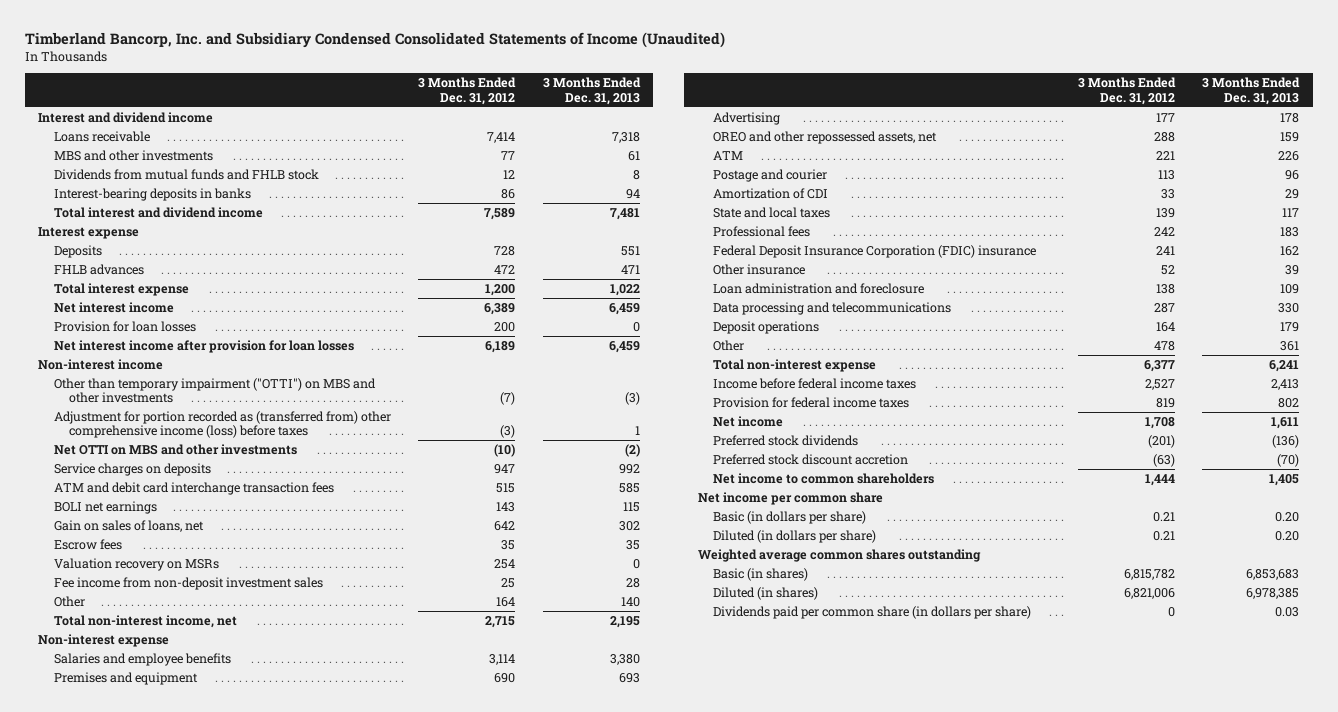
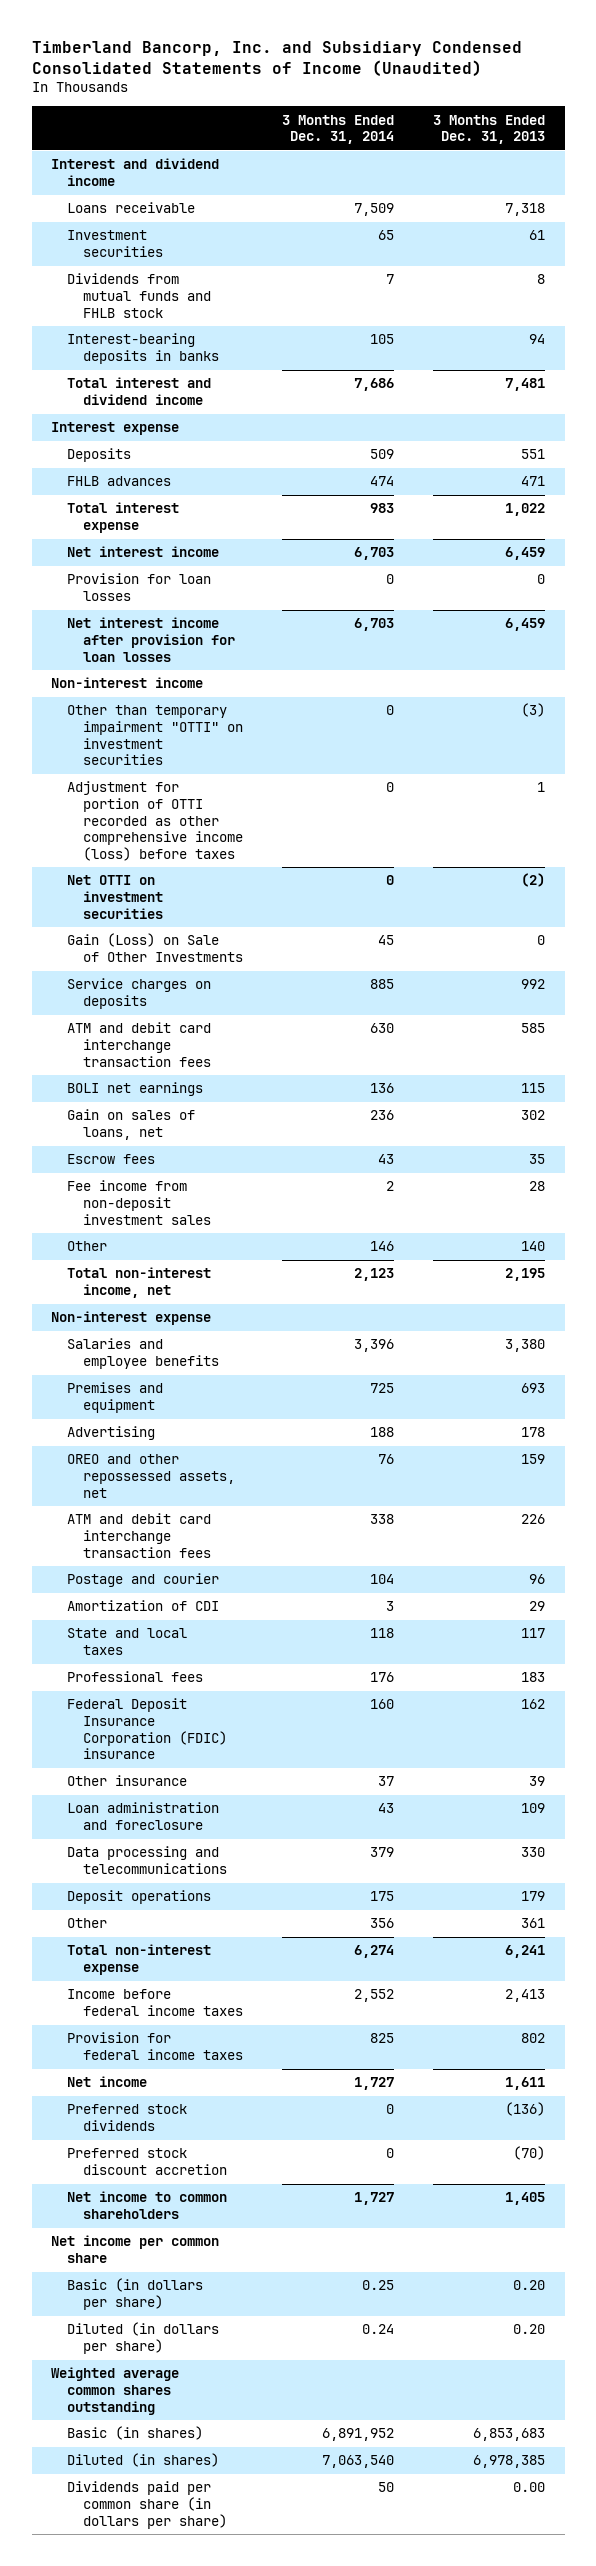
[418,77,517,105] 3 Months Ended Dec. 31, 2012 -> none
none -> [282,114,395,145] 3 Months Ended Dec. 31, 2014
[53,149,213,161] MBS and other investments -> [67,230,164,257] Investment securities
[53,377,376,404] Other than temporary impairment ("OTTI") on MBS and other investments -> [67,705,244,766] Other than temporary impairment "OTTI" on investment securities
[53,410,391,439] Adjustment for portion recorded as (transferred from) other comprehensive income (loss) before taxes -> [67,781,244,861] Adjustment for portion of OTTI recorded as other comprehensive income (loss) before taxes
[53,443,297,455] Net OTTI on MBS and other investments -> [67,875,164,919] Net OTTI on investment securities
none -> [67,933,244,962] Gain (Loss) on Sale of Other Investments
[53,557,219,571] Valuation recovery on MSRs -> none
[713,150,744,160] ATM -> [67,1513,212,1558] ATM and debit card interchange transaction fees
[1275,606,1300,617] 0.03 -> [513,2482,546,2493] 0.00

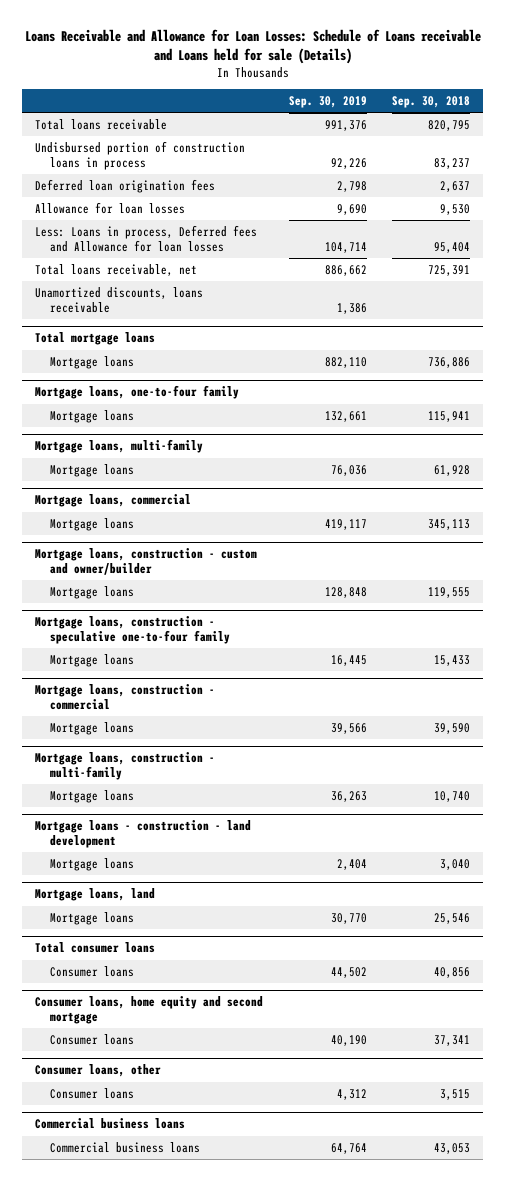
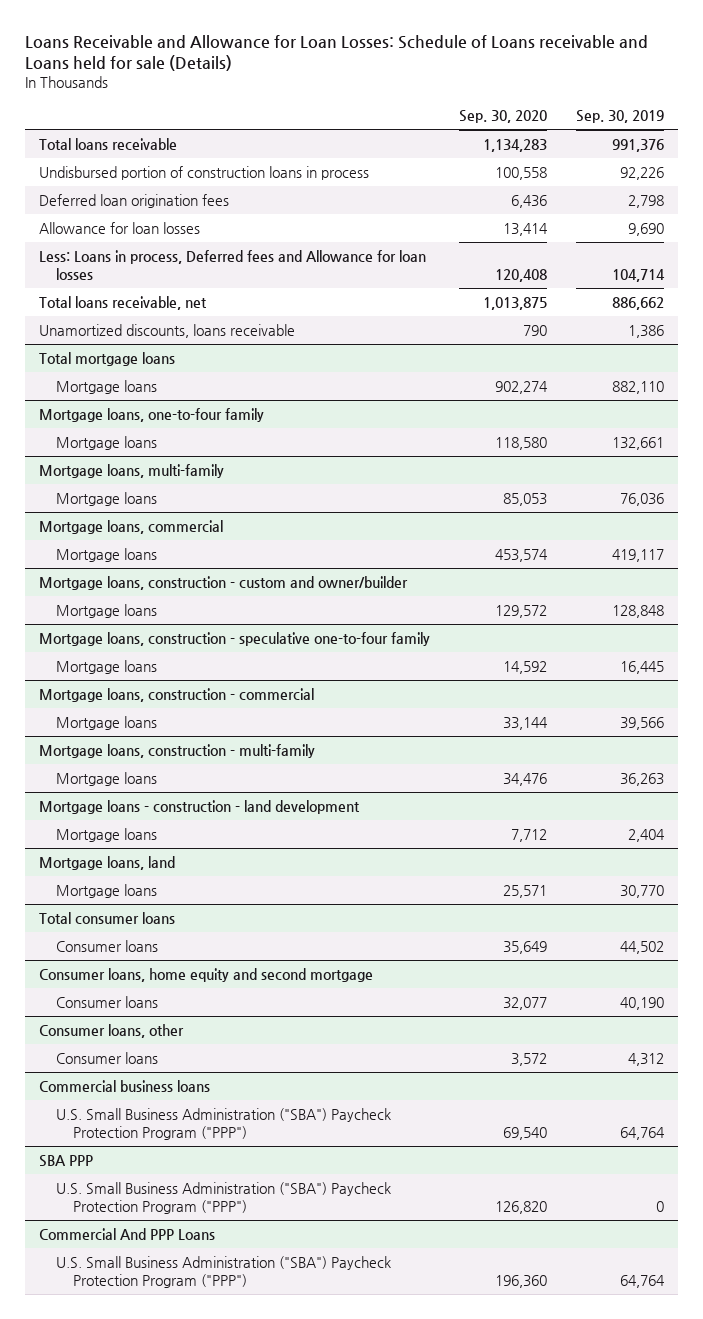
[392,96,471,109] Sep. 30, 2018 -> none
none -> [458,109,547,123] Sep. 30, 2020
[50,1141,201,1153] Commercial business loans -> [56,1107,392,1140] U.S. Small Business Administration ("SBA") Paycheck Protection Program ("PPP")
none -> [39,1154,94,1167] SBA PPP
none -> [56,1181,392,1214] U.S. Small Business Administration ("SBA") Paycheck Protection Program ("PPP")
none -> [39,1227,216,1240] Commercial And PPP Loans
none -> [56,1255,392,1288] U.S. Small Business Administration ("SBA") Paycheck Protection Program ("PPP")

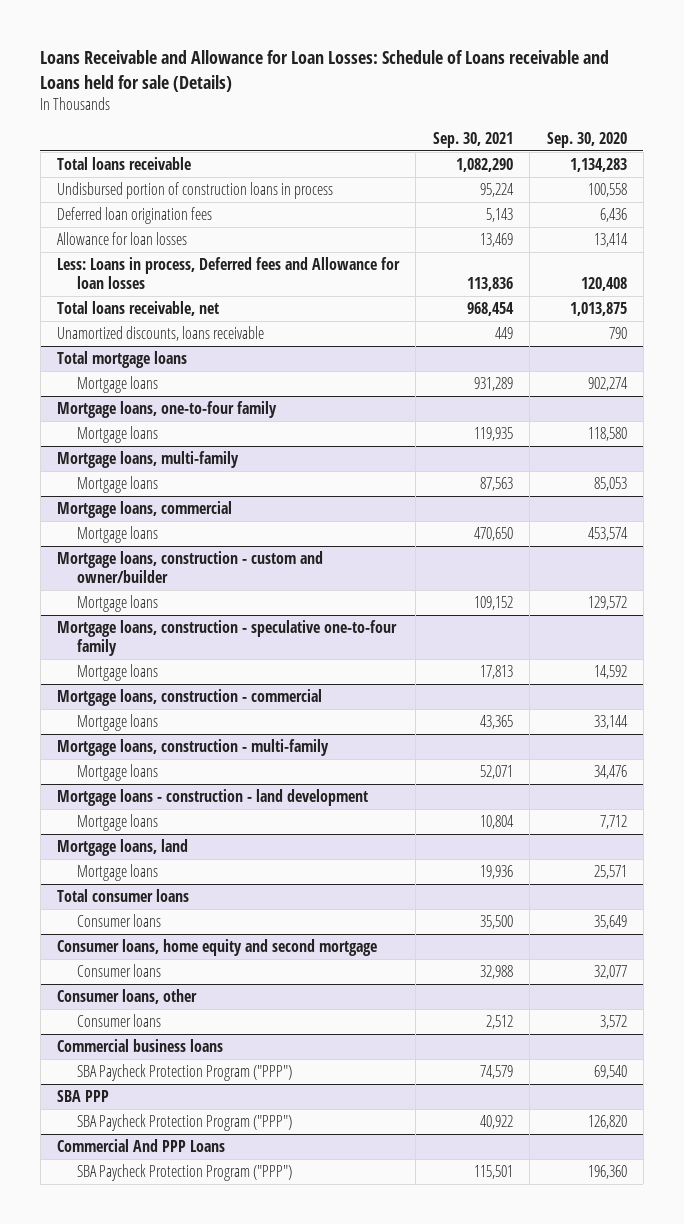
[575,109,664,123] Sep. 30, 2019 -> none
none -> [432,131,513,148] Sep. 30, 2021
[56,1107,392,1140] U.S. Small Business Administration ("SBA") Paycheck Protection Program ("PPP") -> [77,1064,293,1082] SBA Paycheck Protection Program ("PPP")
[56,1181,392,1214] U.S. Small Business Administration ("SBA") Paycheck Protection Program ("PPP") -> [77,1114,293,1132] SBA Paycheck Protection Program ("PPP")
[56,1255,392,1288] U.S. Small Business Administration ("SBA") Paycheck Protection Program ("PPP") -> [77,1164,293,1182] SBA Paycheck Protection Program ("PPP")

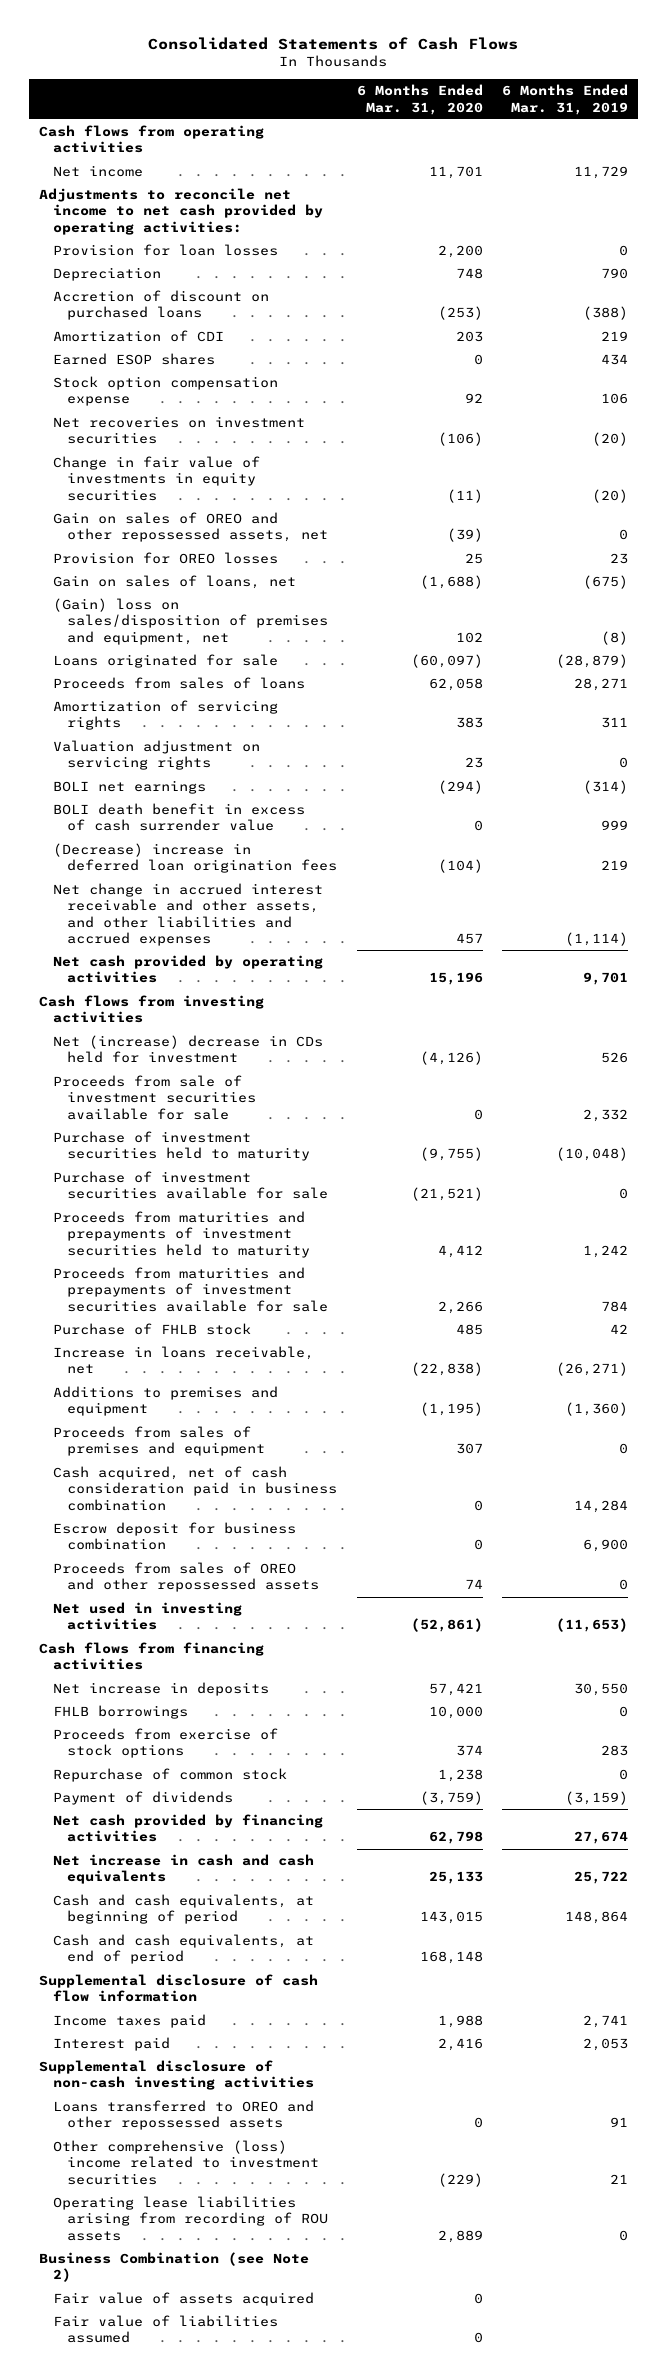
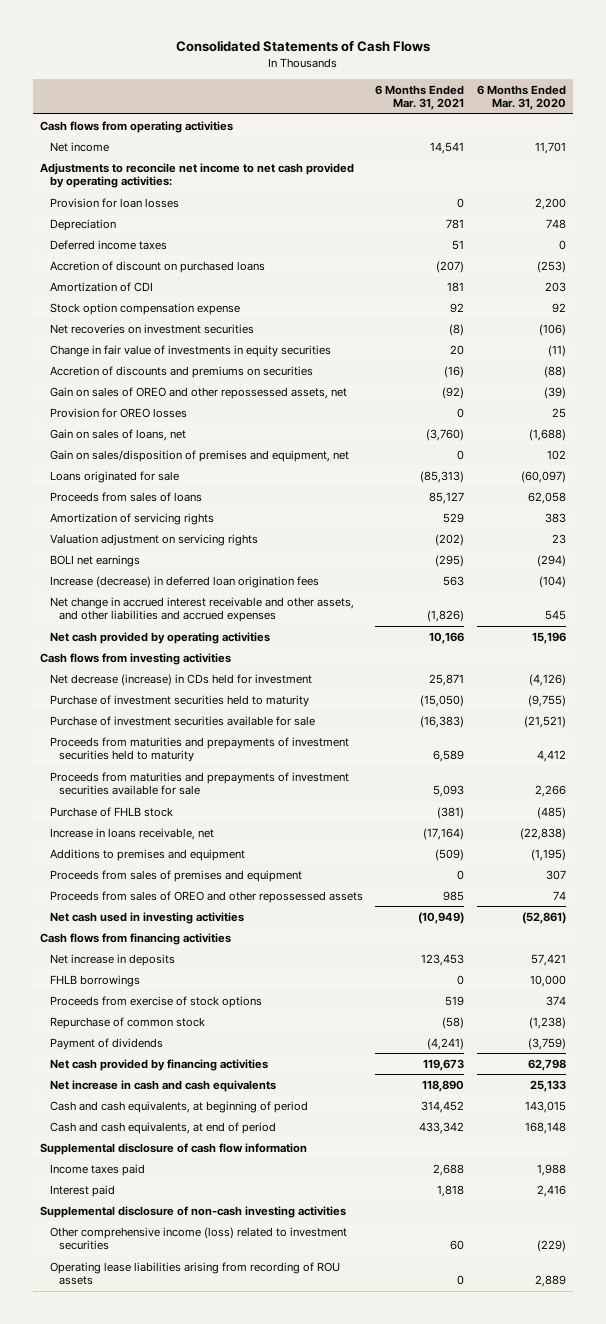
[502,84,629,115] 6 Months Ended Mar. 31, 2019 -> none
none -> [375,84,465,111] 6 Months Ended Mar. 31, 2021
none -> [49,239,167,250] Deferred income taxes
[53,353,216,366] Earned ESOP shares -> none
none -> [49,365,313,378] Accretion of discounts and premiums on securities
[53,598,329,645] (Gain) loss on sales/disposition of premises and equipment, net -> [49,449,349,462] Gain on sales/disposition of premises and equipment, net
[53,803,306,832] BOLI death benefit in excess of cash surrender value -> none
[53,843,338,874] (Decrease) increase in deferred loan origination fees -> [49,575,319,588] Increase (decrease) in deferred loan origination fees
[455,933,483,945] 457 -> [545,610,567,621] 545
[53,1075,257,1120] Proceeds from sale of investment securities available for sale -> none
[53,1035,324,1064] Net (increase) decrease in CDs held for investment -> [49,673,312,686] Net decrease (increase) in CDs held for investment
[455,1324,483,1336] 485 -> [537,806,567,819] (485)
[53,1466,338,1511] Cash acquired, net of cash consideration paid in business combination -> none
[53,1522,297,1551] Escrow deposit for business combination -> none
[53,1602,243,1631] Net used in investing activities -> [49,911,244,924] Net cash used in investing activities
[437,1769,483,1783] 1,238 -> [529,1016,567,1029] (1,238)
[53,2100,315,2131] Loans transferred to OREO and other repossessed assets -> none
[53,2140,320,2185] Other comprehensive (loss) income related to investment securities -> [49,1226,347,1251] Other comprehensive income (loss) related to investment securities
[38,2252,309,2283] Business Combination (see Note 2) -> none
[53,2292,315,2307] Fair value of assets acquired -> none
[53,2315,279,2344] Fair value of liabilities assumed -> none

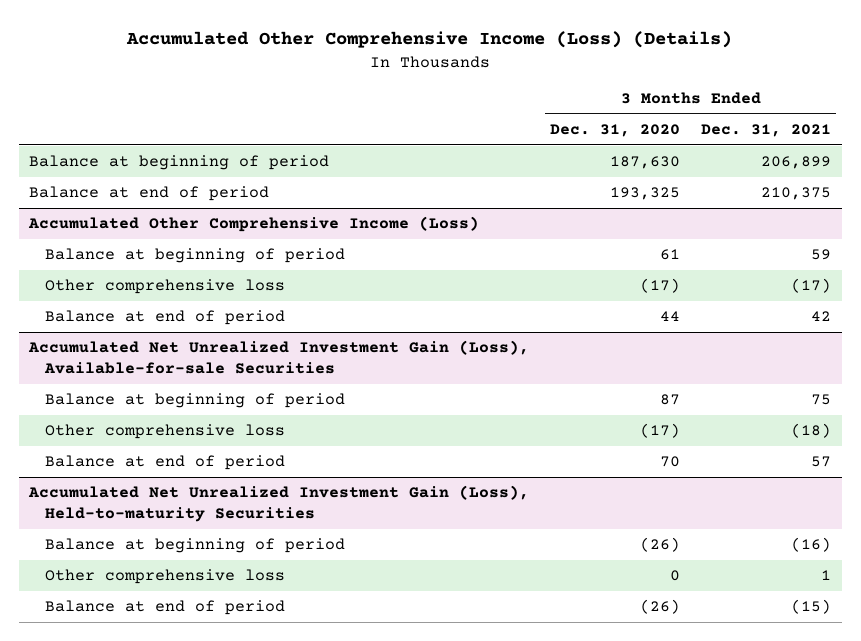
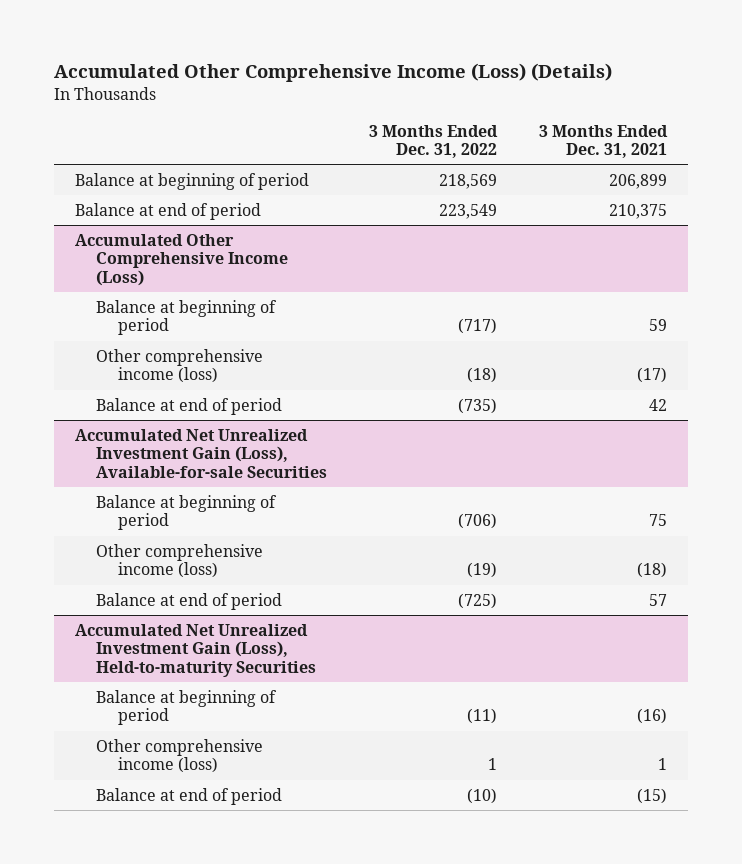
[550,124,681,138] Dec. 31, 2020 -> none
none -> [369,124,499,159] 3 Months Ended Dec. 31, 2022
[44,279,285,295] Other comprehensive loss -> [96,348,264,384] Other comprehensive income (loss)
[44,424,285,440] Other comprehensive loss -> [96,543,264,579] Other comprehensive income (loss)
[44,569,285,585] Other comprehensive loss -> [96,738,264,774] Other comprehensive income (loss)

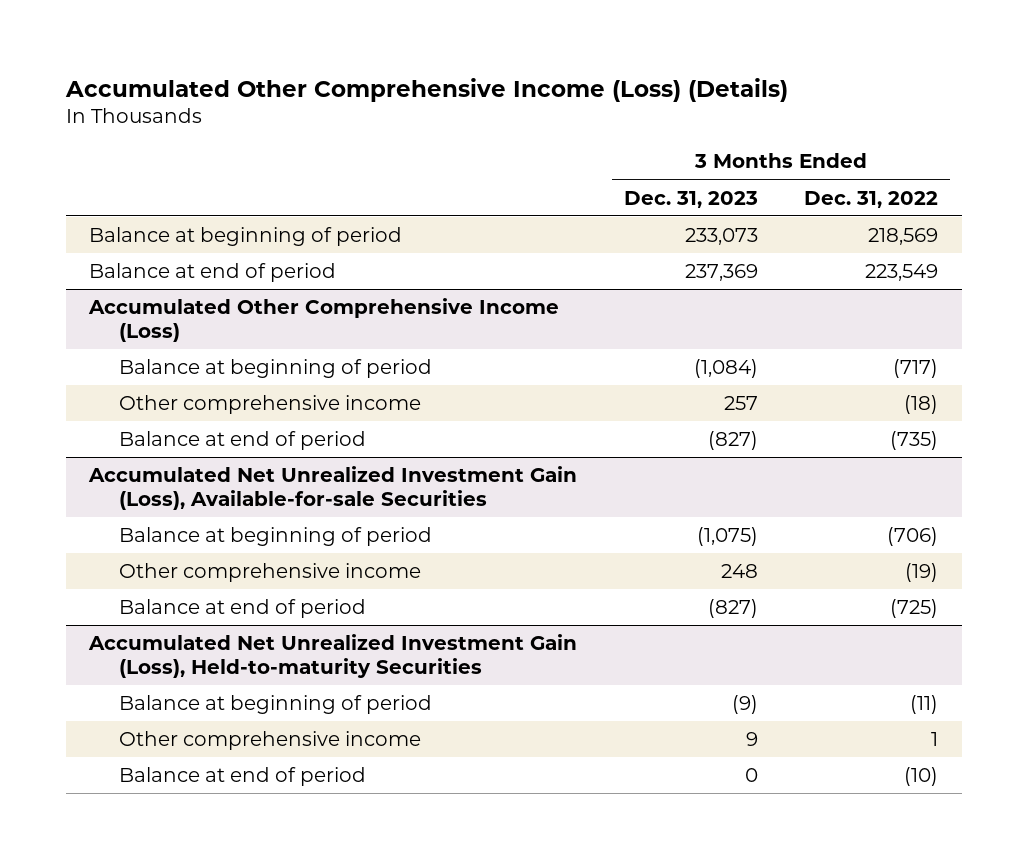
[538,124,668,159] 3 Months Ended Dec. 31, 2021 -> none
none -> [623,190,758,208] Dec. 31, 2023
[96,348,264,384] Other comprehensive income (loss) -> [119,395,422,415] Other comprehensive income
[96,543,264,579] Other comprehensive income (loss) -> [119,563,422,583] Other comprehensive income
[96,738,264,774] Other comprehensive income (loss) -> [119,731,422,751] Other comprehensive income

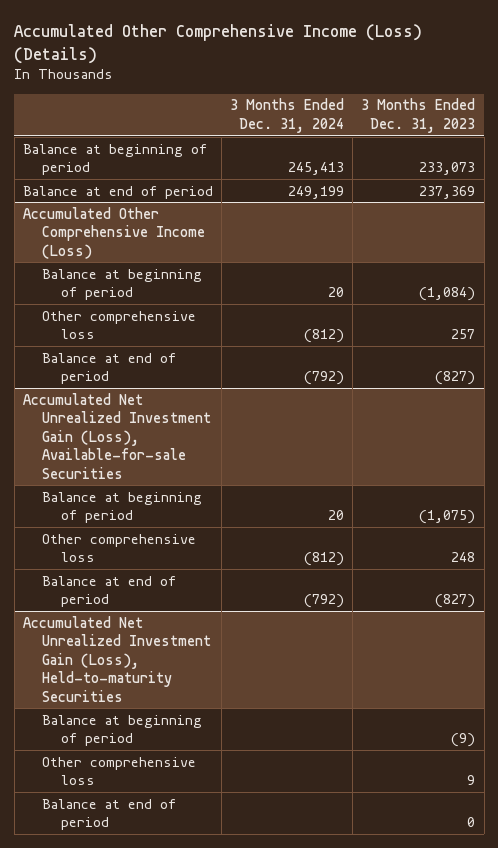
[804,190,939,208] Dec. 31, 2022 -> none
none -> [230,98,345,133] 3 Months Ended Dec. 31, 2024
[119,395,422,415] Other comprehensive income -> [42,310,197,340] Other comprehensive loss
[119,563,422,583] Other comprehensive income -> [42,533,197,563] Other comprehensive loss
[119,731,422,751] Other comprehensive income -> [42,756,197,786] Other comprehensive loss

